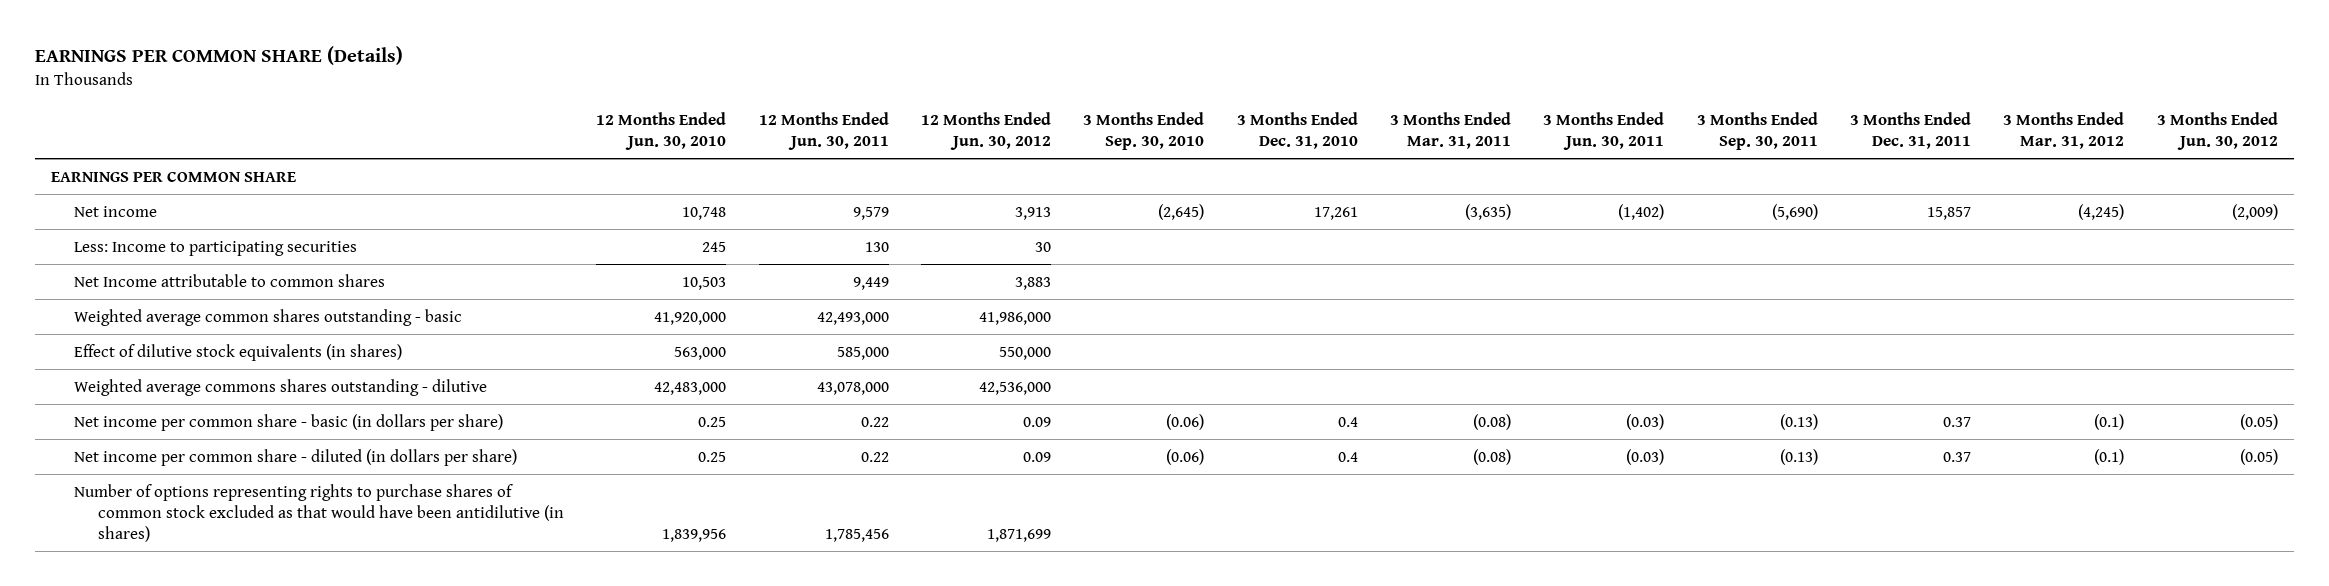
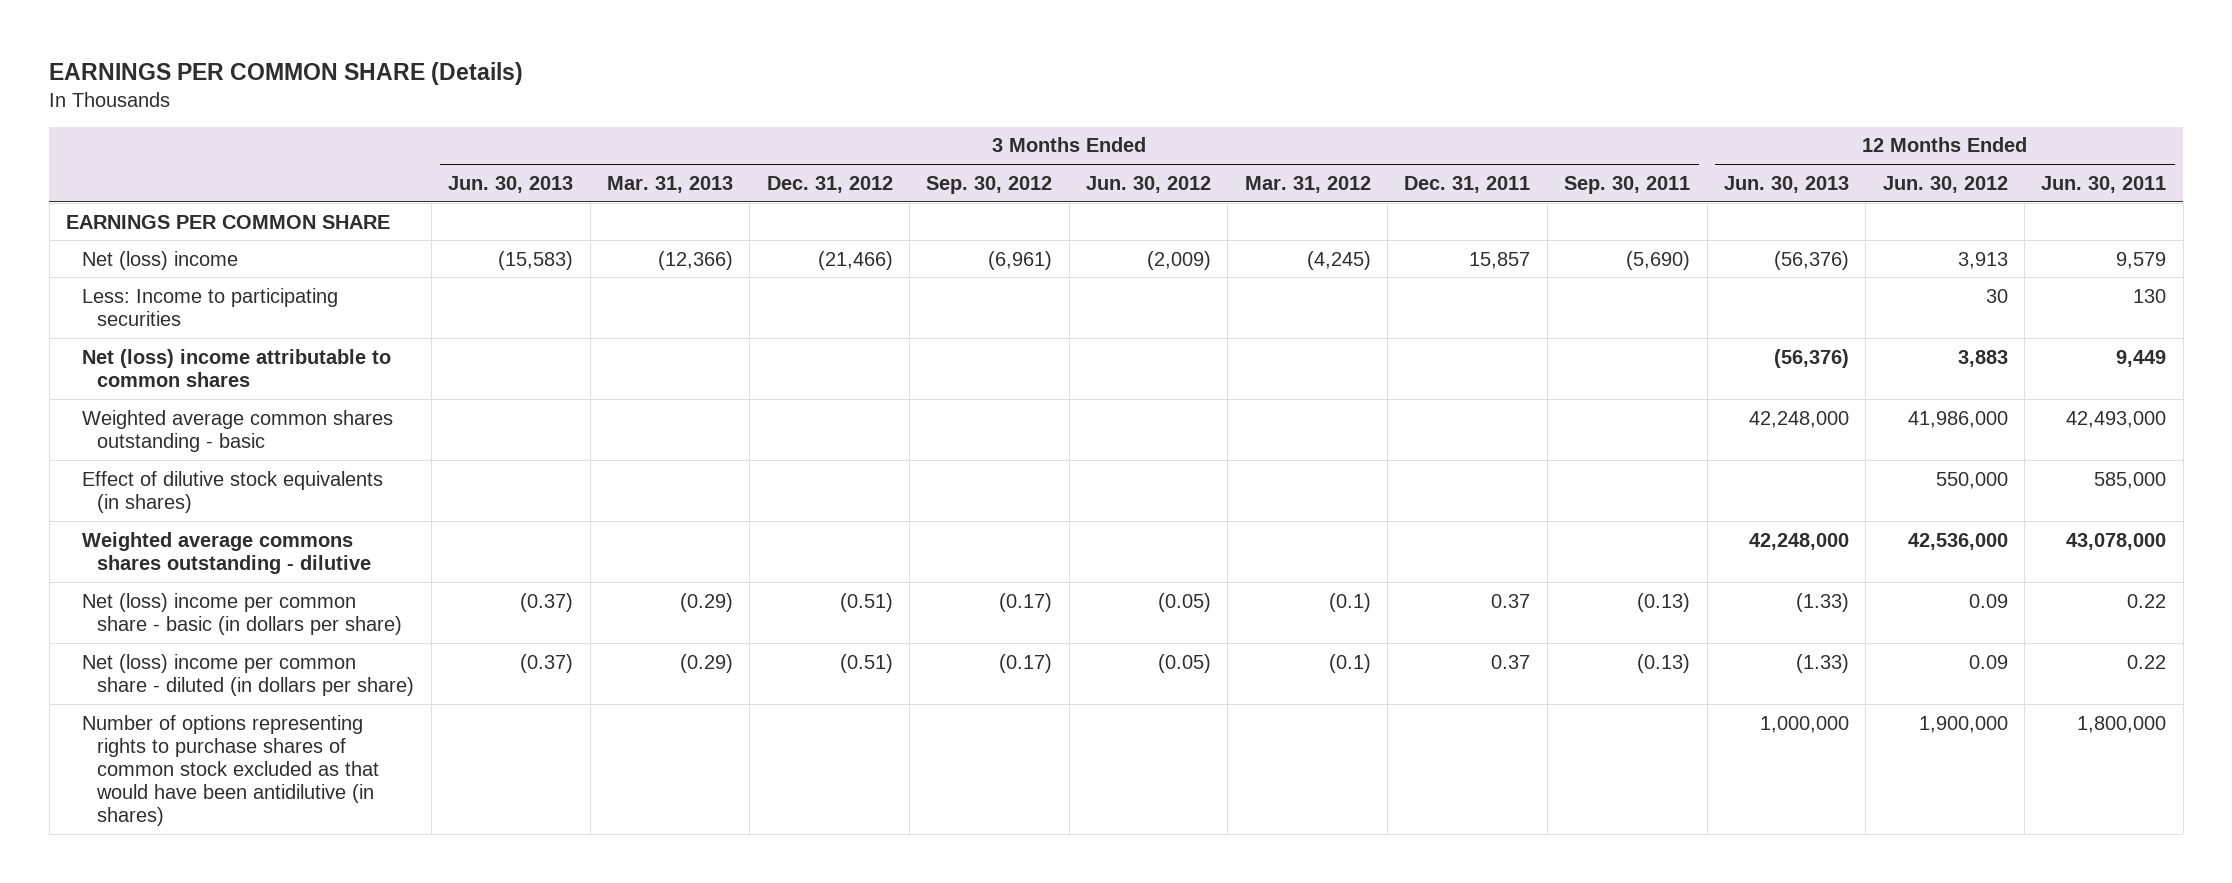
[596,111,727,151] 12 Months Ended Jun. 30, 2010 -> none
[1083,111,1205,151] 3 Months Ended Sep. 30, 2010 -> none
[1236,111,1358,150] 3 Months Ended Dec. 31, 2010 -> none
[1390,111,1512,150] 3 Months Ended Mar. 31, 2011 -> none
[1543,111,1665,151] 3 Months Ended Jun. 30, 2011 -> none
none -> [448,175,574,193] Jun. 30, 2013
none -> [606,175,733,193] Mar. 31, 2013
none -> [766,175,893,193] Dec. 31, 2012
none -> [926,175,1053,194] Sep. 30, 2012
none -> [1723,175,1849,193] Jun. 30, 2013
[74,205,158,217] Net income -> [81,250,238,270] Net (loss) income
[74,273,386,287] Net Income attributable to common shares -> [81,348,391,387] Net (loss) income attributable to common shares
[74,413,504,431] Net income per common share - basic (in dollars per share) -> [81,592,403,635] Net (loss) income per common share - basic (in dollars per share)
[74,448,518,466] Net income per common share - diluted (in dollars per share) -> [81,653,415,696] Net (loss) income per common share - diluted (in dollars per share)
[824,529,889,543] 1,785,456 -> [2077,715,2167,733] 1,800,000
[987,529,1052,543] 1,871,699 -> [1918,715,2008,733] 1,900,000

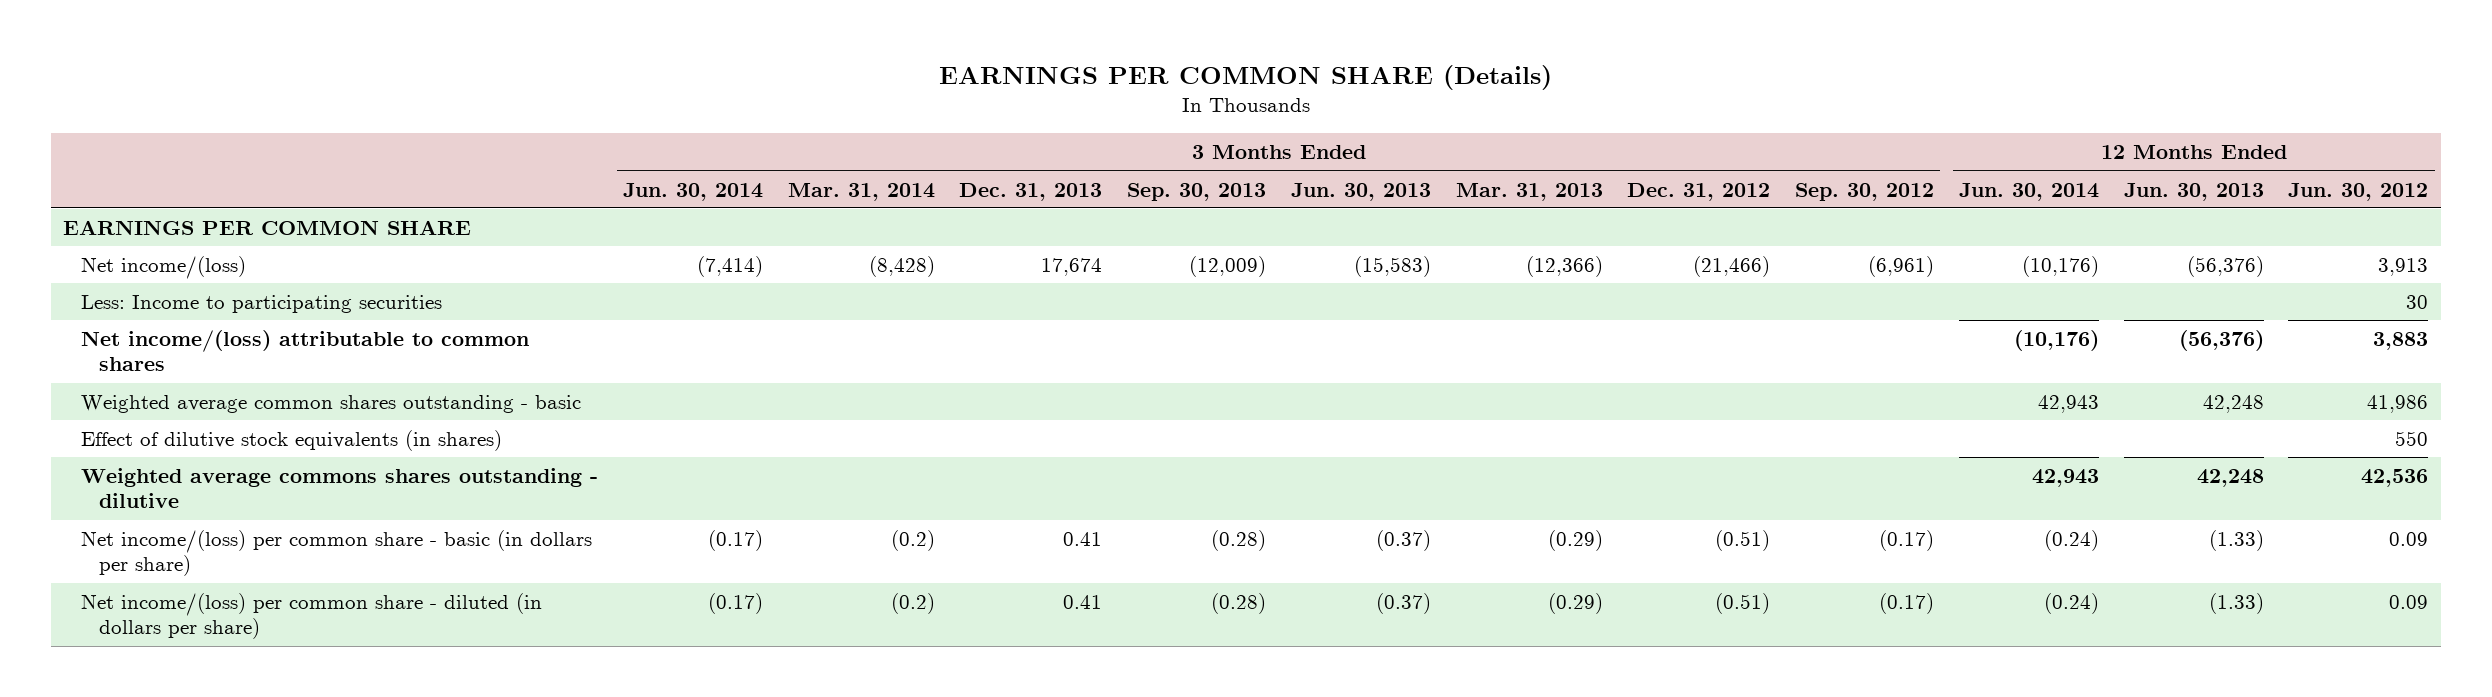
[1086,175,1212,193] Jun. 30, 2012 -> none
[1244,175,1371,193] Mar. 31, 2012 -> none
[1404,175,1531,193] Dec. 31, 2011 -> none
[1564,175,1691,194] Sep. 30, 2011 -> none
[2041,175,2167,193] Jun. 30, 2011 -> none
none -> [622,182,763,201] Jun. 30, 2014
none -> [787,182,935,201] Mar. 31, 2014
none -> [959,182,1103,201] Dec. 31, 2013
none -> [1127,182,1267,201] Sep. 30, 2013
none -> [1958,182,2099,201] Jun. 30, 2014
[81,250,238,270] Net (loss) income -> [81,255,247,279] Net income/(loss)
[81,714,380,826] Number of options representing rights to purchase shares of common stock excluded as that would have been antidilutive (in shares) -> none
[81,348,391,387] Net (loss) income attributable to common shares -> [81,329,530,372] Net income/(loss) attributable to common shares
[1748,410,1849,428] 42,248,000 -> [2202,394,2264,413] 42,248
[1907,410,2008,428] 41,986,000 -> [2367,394,2429,413] 41,986
[1935,471,2008,489] 550,000 -> [2395,430,2429,446] 550
[1748,532,1849,550] 42,248,000 -> [2196,468,2264,487] 42,248
[1907,532,2008,550] 42,536,000 -> [2361,468,2429,487] 42,536
[81,592,403,635] Net (loss) income per common share - basic (in dollars per share) -> [81,529,593,577] Net income/(loss) per common share - basic (in dollars per share)
[81,653,415,696] Net (loss) income per common share - diluted (in dollars per share) -> [81,592,543,640] Net income/(loss) per common share - diluted (in dollars per share)

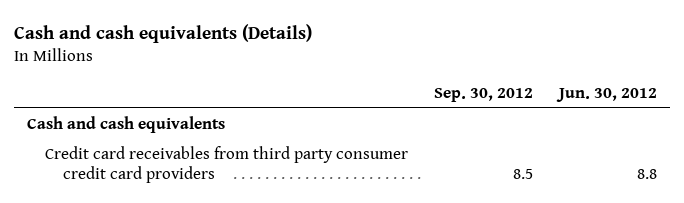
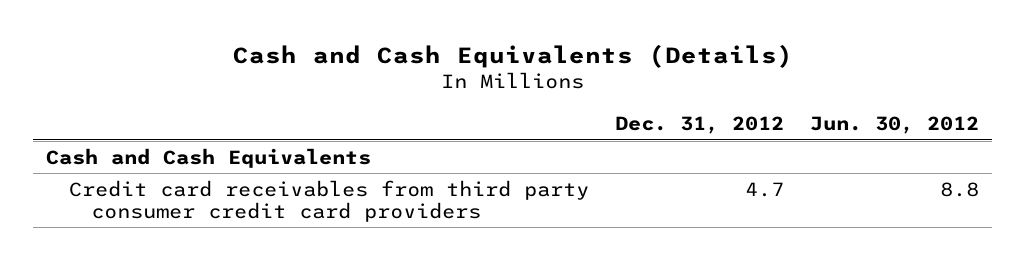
[13,24,312,44] Cash and cash equivalents (Details) -> [232,43,793,68] Cash and Cash Equivalents (Details)
[433,87,533,102] Sep. 30, 2012 -> none
none -> [614,116,784,135] Dec. 31, 2012
[26,116,225,134] Cash and cash equivalents -> [46,147,372,168] Cash and Cash Equivalents

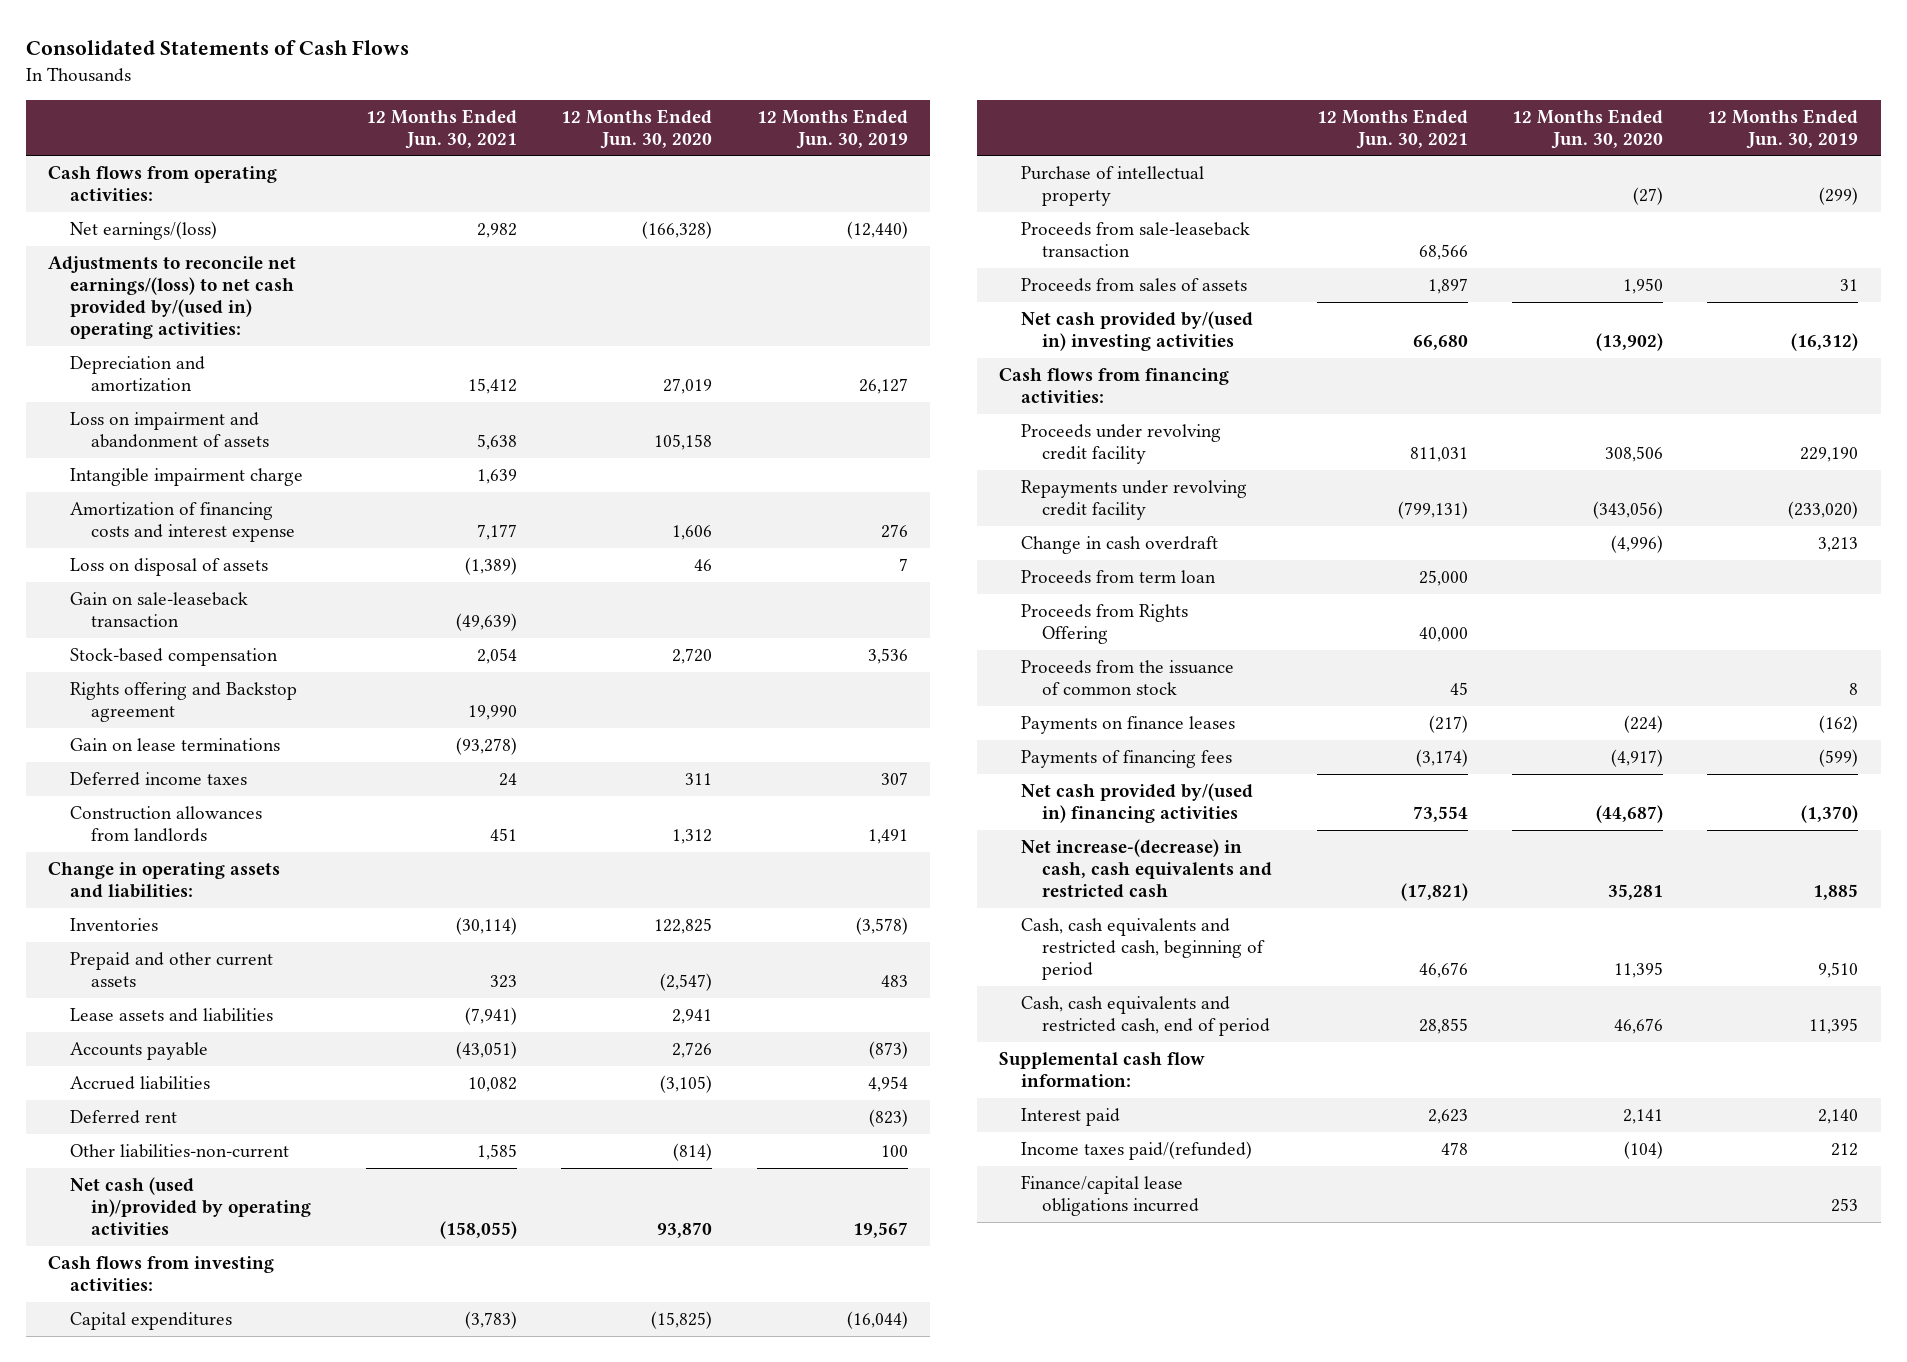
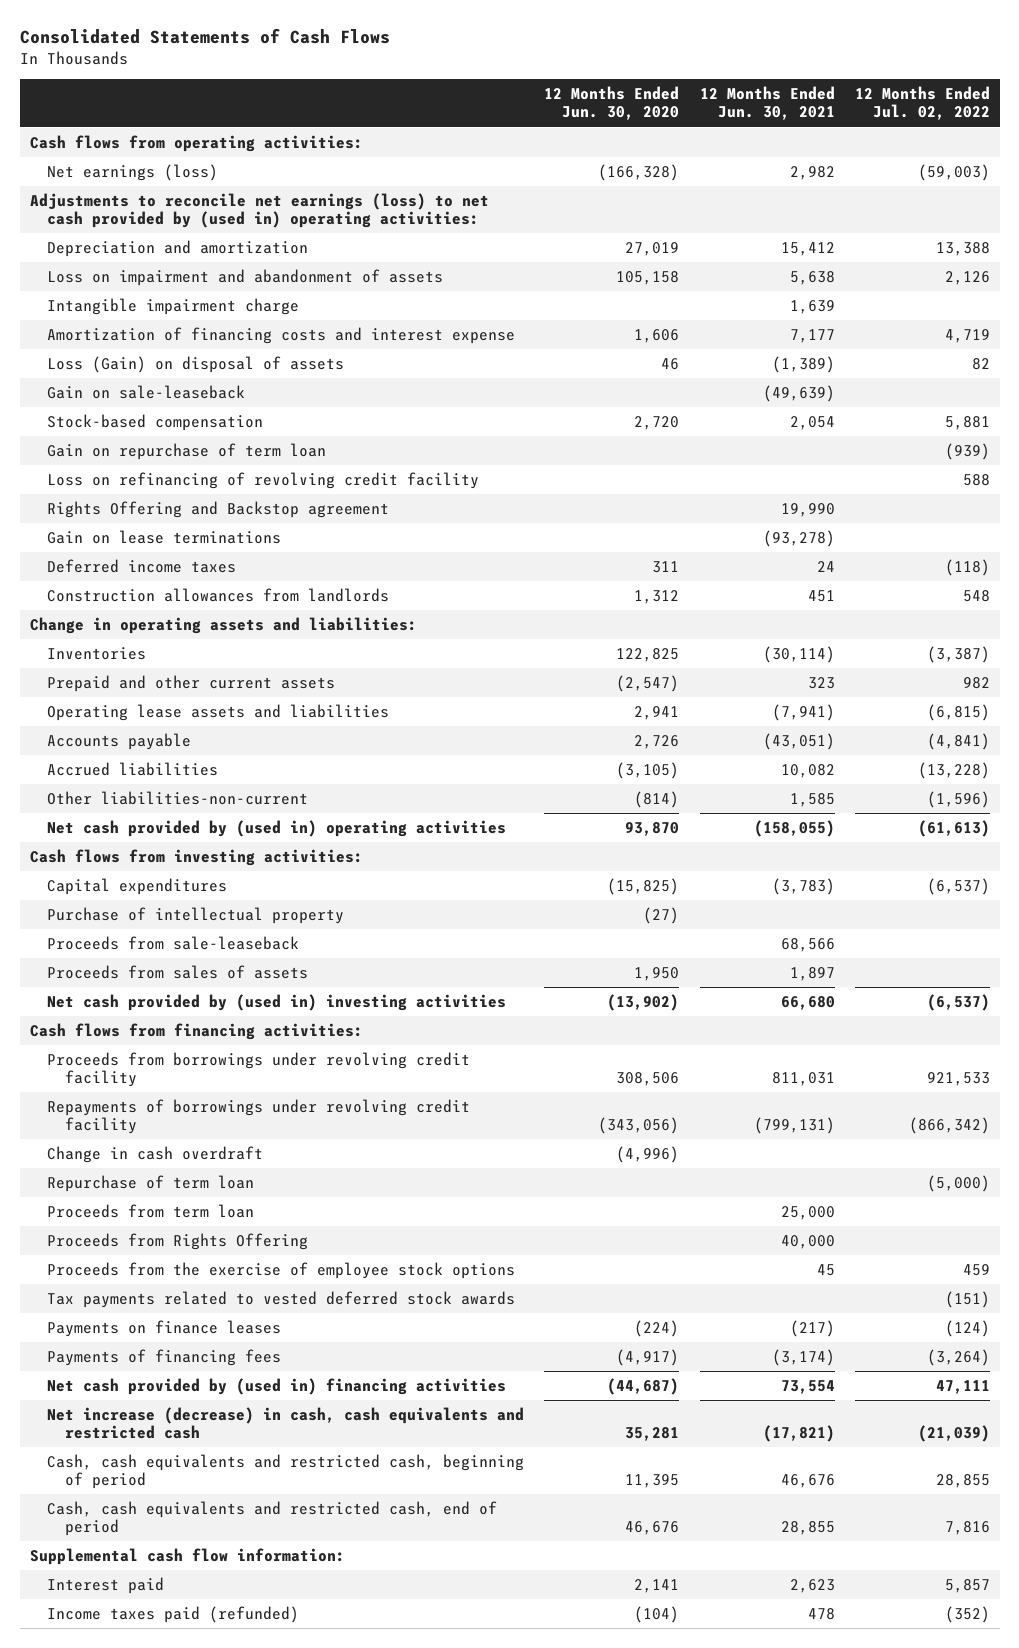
[756,108,908,149] 12 Months Ended Jun. 30, 2019 -> none
none -> [854,86,990,121] 12 Months Ended Jul. 02, 2022
[69,220,217,240] Net earnings/(loss) -> [47,164,219,182] Net earnings (loss)
[48,255,297,339] Adjustments to reconcile net earnings/(loss) to net cash provided by/(used in) operating activities: -> [29,193,489,229] Adjustments to reconcile net earnings (loss) to net cash provided by (used in) operating activities:
[69,557,268,576] Loss on disposal of assets -> [47,356,345,374] Loss (Gain) on disposal of assets
[69,591,248,627] Gain on sale-leaseback transaction -> [47,385,246,400] Gain on sale-leaseback
none -> [47,443,327,461] Gain on repurchase of term loan
none -> [47,472,480,490] Loss on refinancing of revolving credit facility
[69,681,297,722] Rights offering and Backstop agreement -> [47,501,390,519] Rights Offering and Backstop agreement
[69,1007,273,1022] Lease assets and liabilities -> [47,704,390,722] Operating lease assets and liabilities
[69,1109,177,1124] Deferred rent -> none
[69,1176,312,1235] Net cash (used in)/provided by operating activities -> [47,820,507,838] Net cash provided by (used in) operating activities
[1020,221,1250,257] Proceeds from sale-leaseback transaction -> [47,936,300,951] Proceeds from sale-leaseback
[1020,310,1253,351] Net cash provided by/(used in) investing activities -> [47,994,507,1012] Net cash provided by (used in) investing activities
[1020,423,1221,464] Proceeds under revolving credit facility -> [47,1052,471,1088] Proceeds from borrowings under revolving credit facility
[1020,479,1247,520] Repayments under revolving credit facility -> [47,1099,471,1135] Repayments of borrowings under revolving credit facility
none -> [47,1175,255,1193] Repurchase of term loan
[1020,659,1234,695] Proceeds from the issuance of common stock -> [47,1262,516,1280] Proceeds from the exercise of employee stock options
none -> [47,1291,516,1309] Tax payments related to vested deferred stock awards
[1020,782,1253,823] Net cash provided by/(used in) financing activities -> [47,1378,507,1396] Net cash provided by (used in) financing activities
[1020,838,1273,898] Net increase-(decrease) in cash, cash equivalents and restricted cash -> [47,1407,525,1440] Net increase (decrease) in cash, cash equivalents and restricted cash
[1020,1174,1200,1216] Finance/capital lease obligations incurred -> none
[1020,1140,1252,1160] Income taxes paid/(refunded) -> [47,1606,300,1624] Income taxes paid (refunded)

